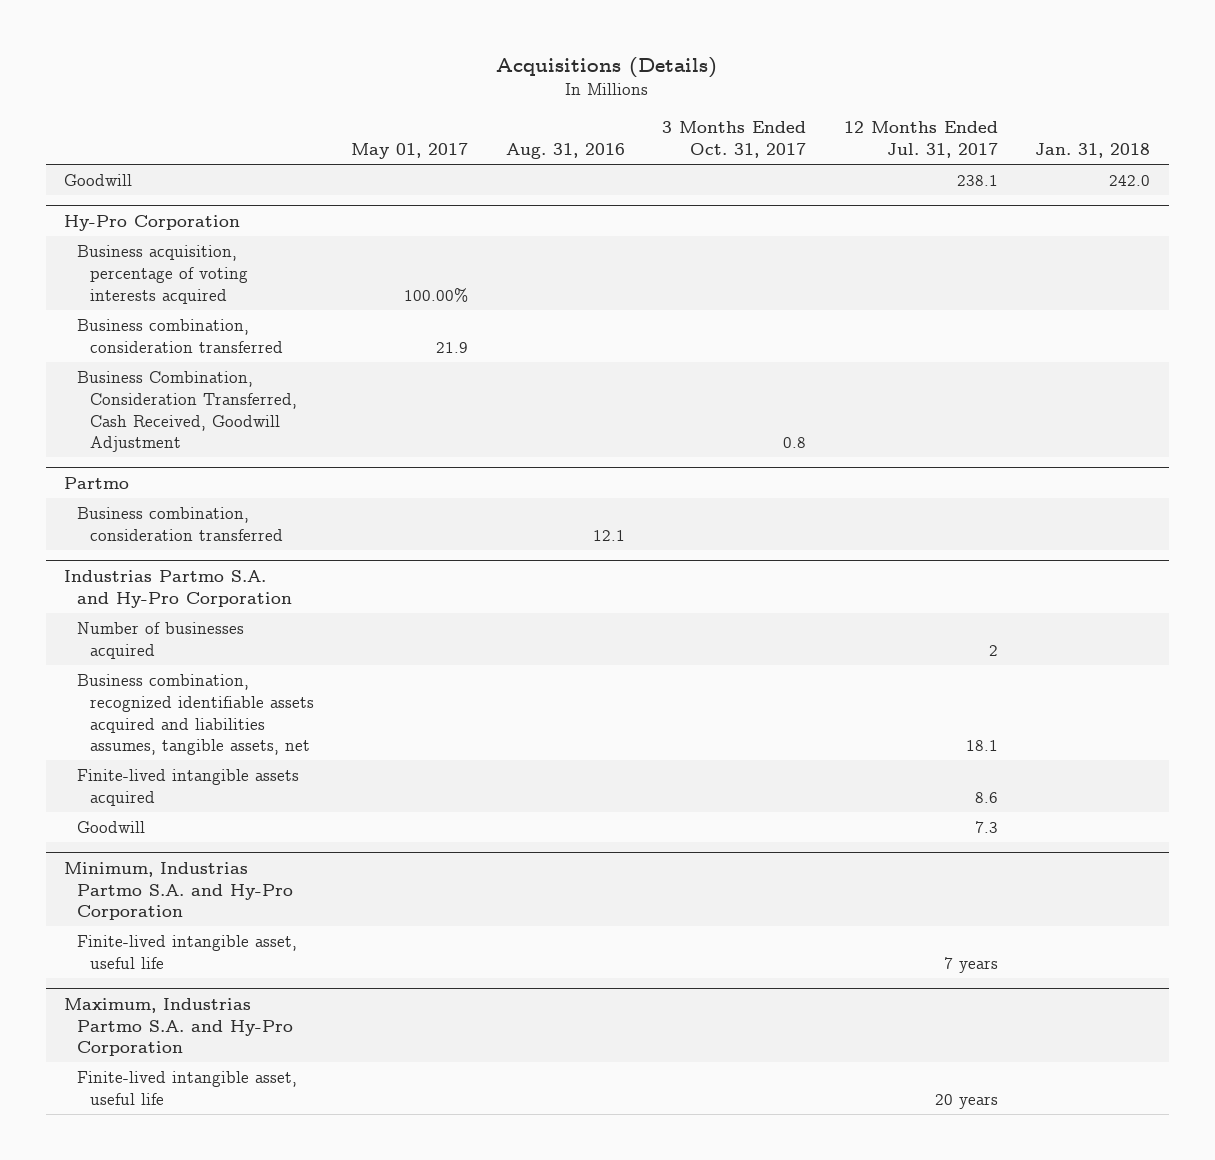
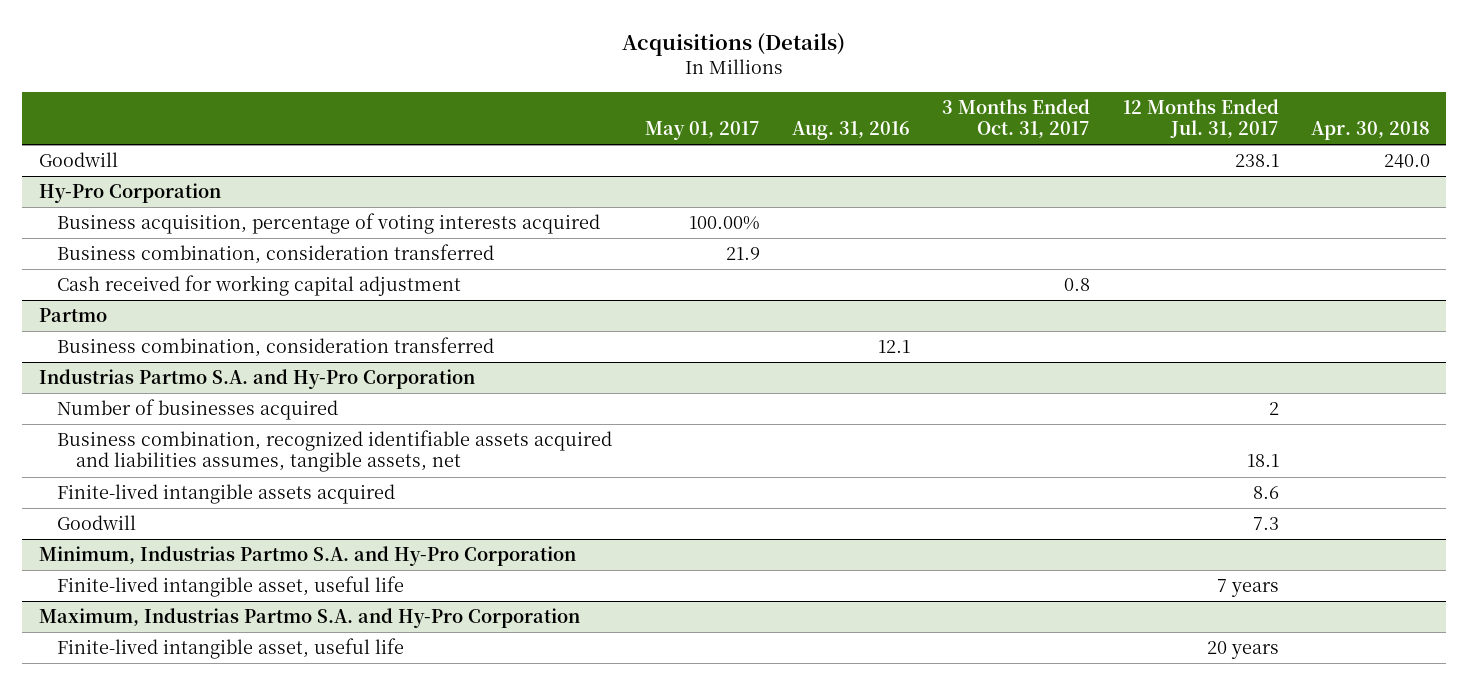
[1035,143,1151,159] Jan. 31, 2018 -> none
none -> [1310,121,1430,141] Apr. 30, 2018
[77,370,297,453] Business Combination, Consideration Transferred, Cash Received, Goodwill Adjustment -> [57,275,462,297] Cash received for working capital adjustment

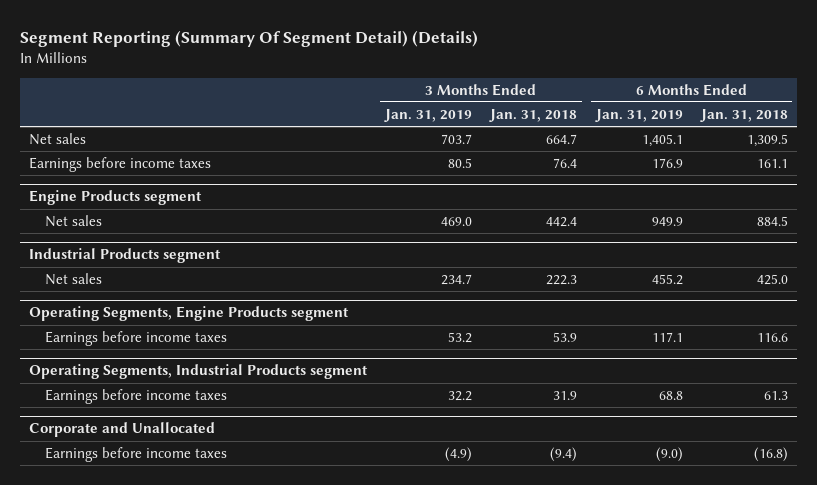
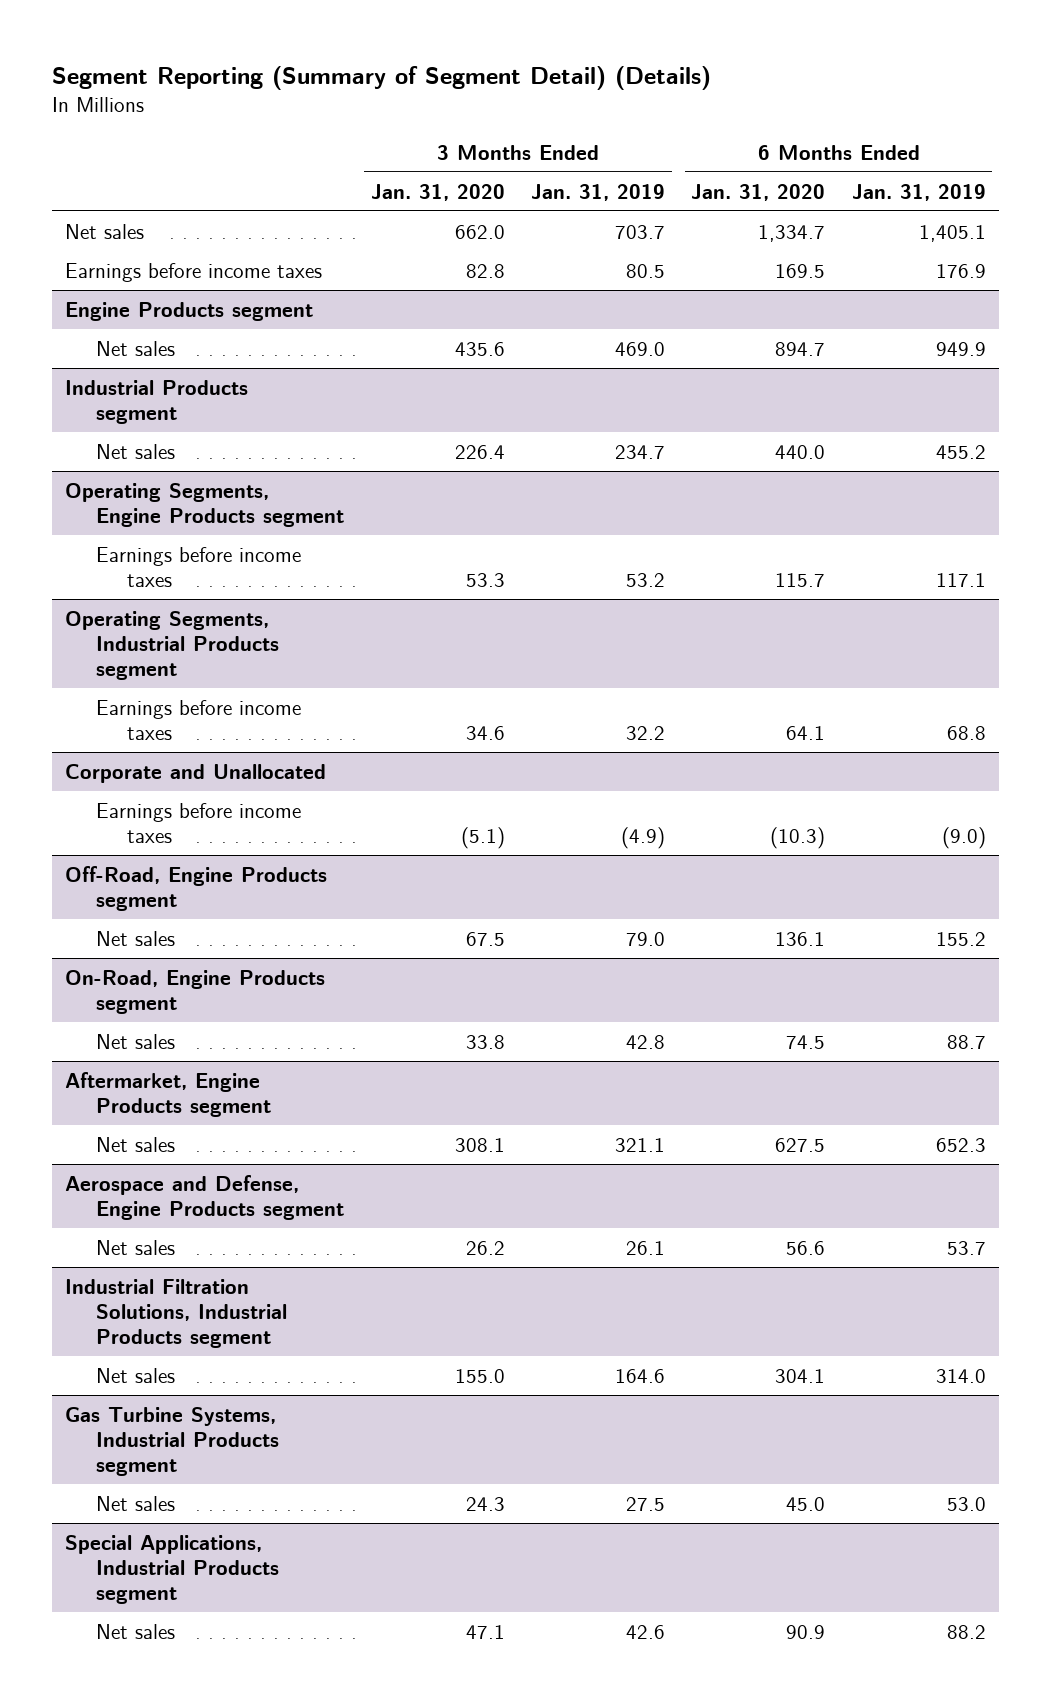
[19,29,478,47] Segment Reporting (Summary Of Segment Detail) (Details) -> [51,65,711,90] Segment Reporting (Summary of Segment Detail) (Details)
[489,109,578,123] Jan. 31, 2018 -> none
[699,109,788,123] Jan. 31, 2018 -> none
none -> [370,183,505,201] Jan. 31, 2020
none -> [691,183,826,201] Jan. 31, 2020
none -> [64,865,327,911] Off-Road, Engine Products segment
none -> [96,930,176,946] Net sales
none -> [64,969,325,1014] On-Road, Engine Products segment
none -> [96,1033,176,1049] Net sales
none -> [64,1071,272,1117] Aftermarket, Engine Products segment
none -> [96,1136,176,1152] Net sales
none -> [64,1174,345,1220] Aerospace and Defense, Engine Products segment
none -> [96,1239,176,1255] Net sales
none -> [64,1278,288,1348] Industrial Filtration Solutions, Industrial Products segment
none -> [96,1367,176,1383] Net sales
none -> [64,1406,280,1476] Gas Turbine Systems, Industrial Products segment
none -> [96,1495,176,1511] Net sales
none -> [64,1534,280,1604] Special Applications, Industrial Products segment
none -> [96,1623,176,1639] Net sales

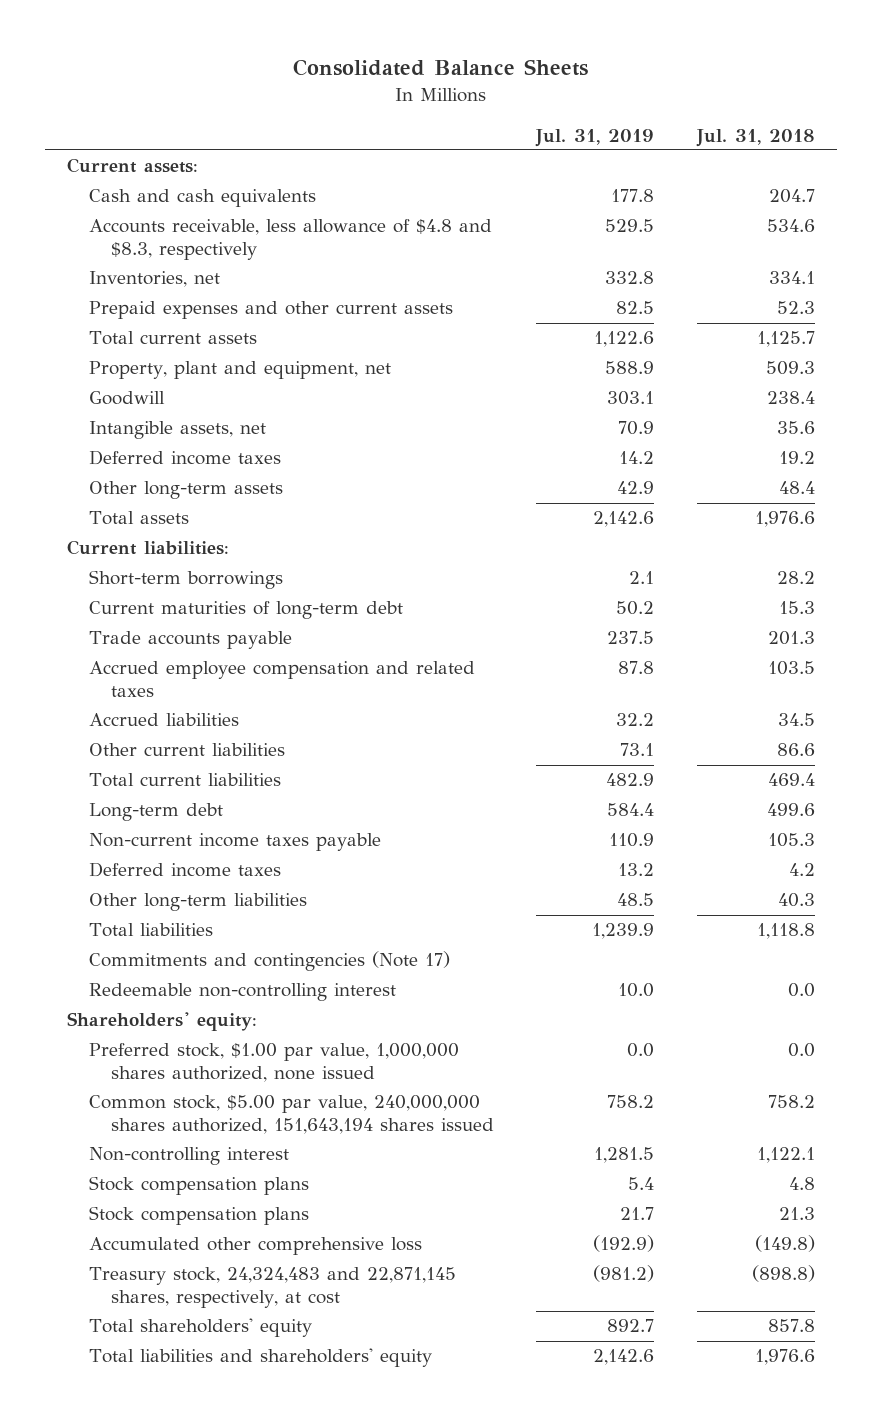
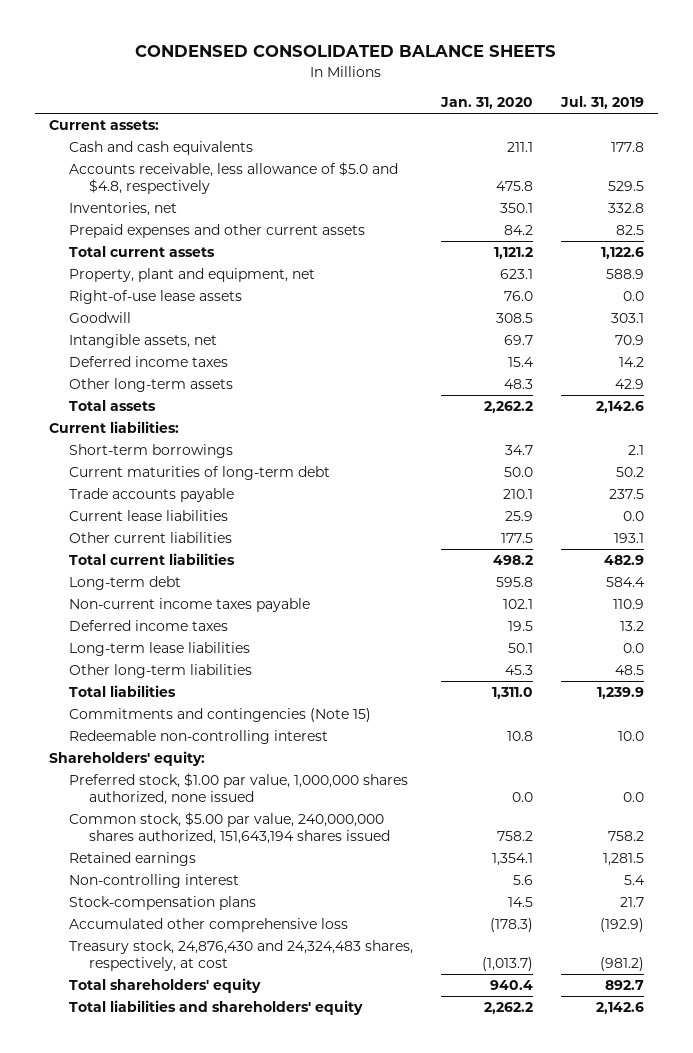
[292,59,588,77] Consolidated Balance Sheets -> [135,45,557,58] CONDENSED CONSOLIDATED BALANCE SHEETS
[696,128,816,147] Jul. 31, 2018 -> none
none -> [439,96,533,109] Jan. 31, 2020
[88,219,492,260] Accounts receivable, less allowance of $4.8 and $8.3, respectively -> [69,162,399,194] Accounts receivable, less allowance of $5.0 and $4.8, respectively
none -> [69,290,243,305] Right-of-use lease assets
[88,661,475,697] Accrued employee compensation and related taxes -> none
[88,713,239,727] Accrued liabilities -> none
none -> [69,510,229,522] Current lease liabilities
[620,743,655,757] 73.1 -> [613,533,644,544] 193.1
none -> [69,642,251,657] Long-term lease liabilities
[88,951,450,972] Commitments and contingencies (Note 17) -> [69,708,372,723] Commitments and contingencies (Note 15)
[88,1176,309,1196] Stock compensation plans -> none
none -> [69,852,197,867] Retained earnings
[594,1147,655,1164] 1,281.5 -> [623,875,645,886] 5.4
[88,1206,309,1226] Stock compensation plans -> [69,896,257,911] Stock-compensation plans
[88,1267,456,1308] Treasury stock, 24,324,483 and 22,871,145 shares, respectively, at cost -> [69,940,414,971] Treasury stock, 24,876,430 and 24,324,483 shares, respectively, at cost

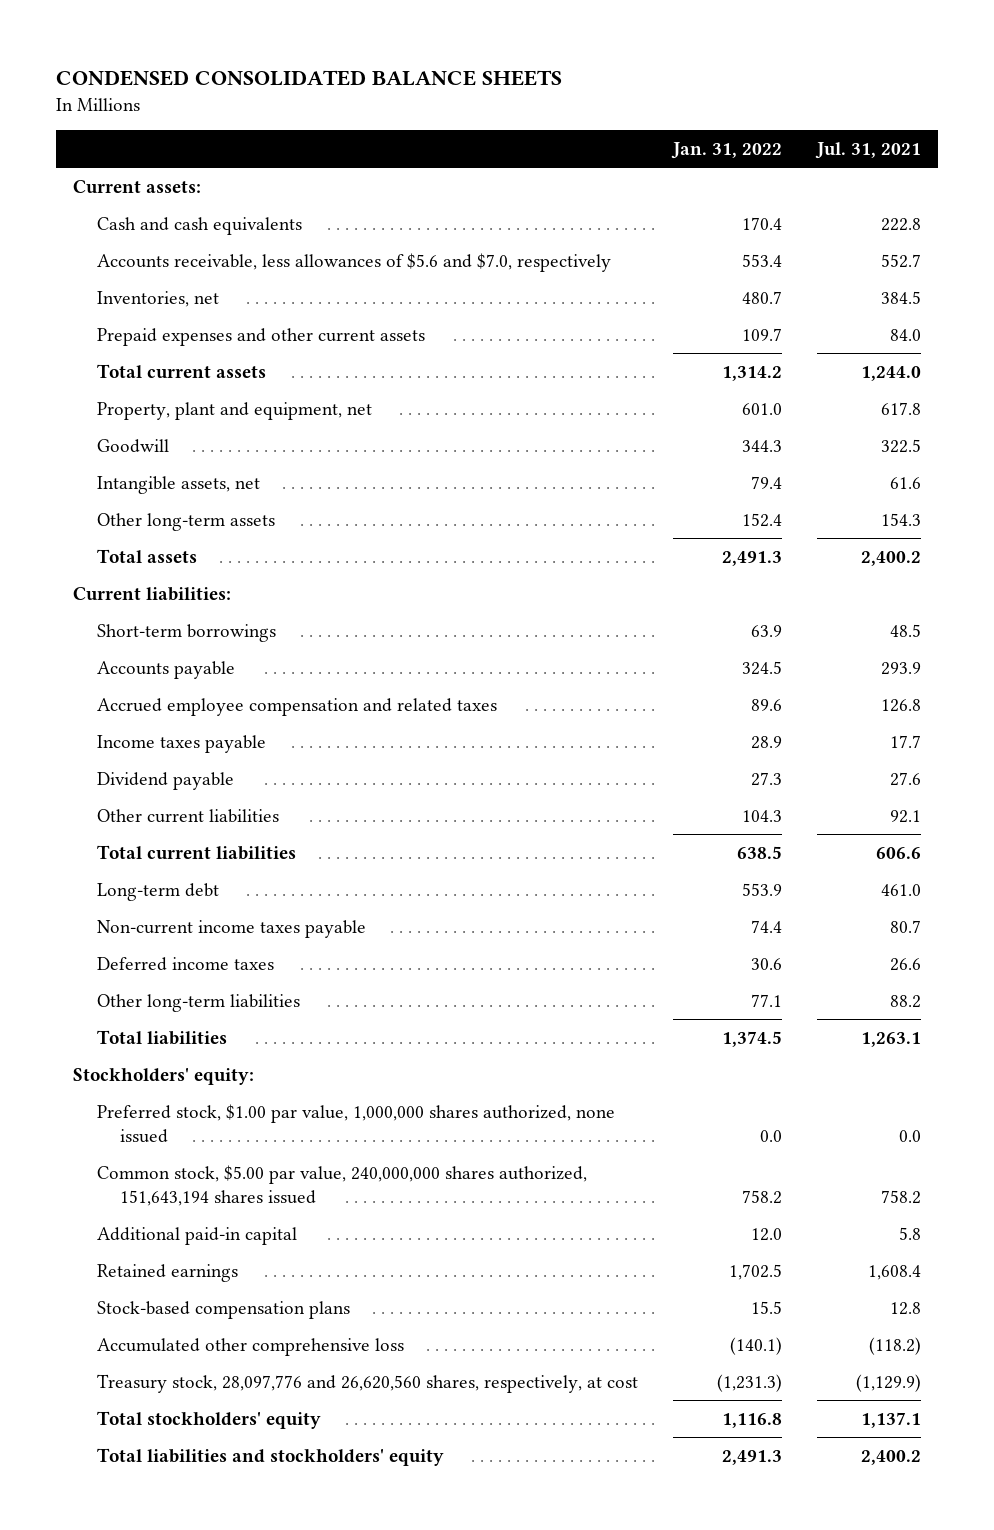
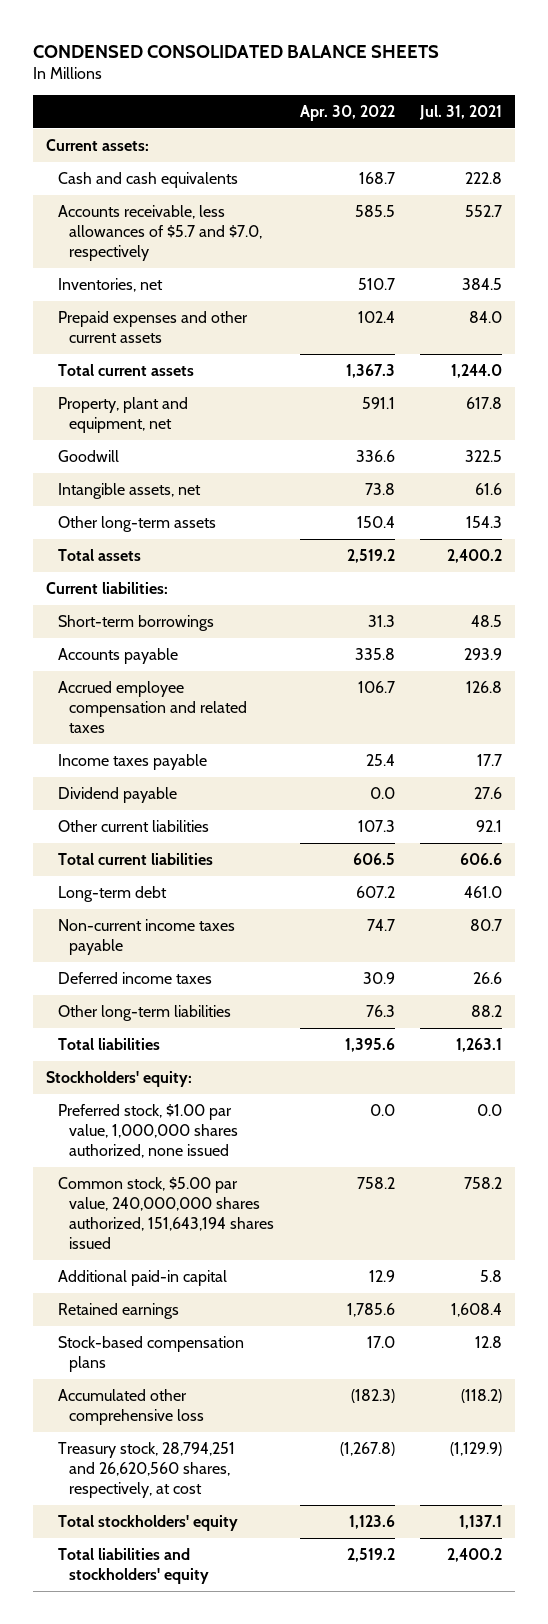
[670,142,782,160] Jan. 31, 2022 -> none
none -> [299,105,395,122] Apr. 30, 2022
[96,252,611,272] Accounts receivable, less allowances of $5.6 and $7.0, respectively -> [57,204,263,262] Accounts receivable, less allowances of $5.7 and $7.0, respectively
[96,1373,638,1393] Treasury stock, 28,097,776 and 26,620,560 shares, respectively, at cost -> [57,1441,235,1499] Treasury stock, 28,794,251 and 26,620,560 shares, respectively, at cost

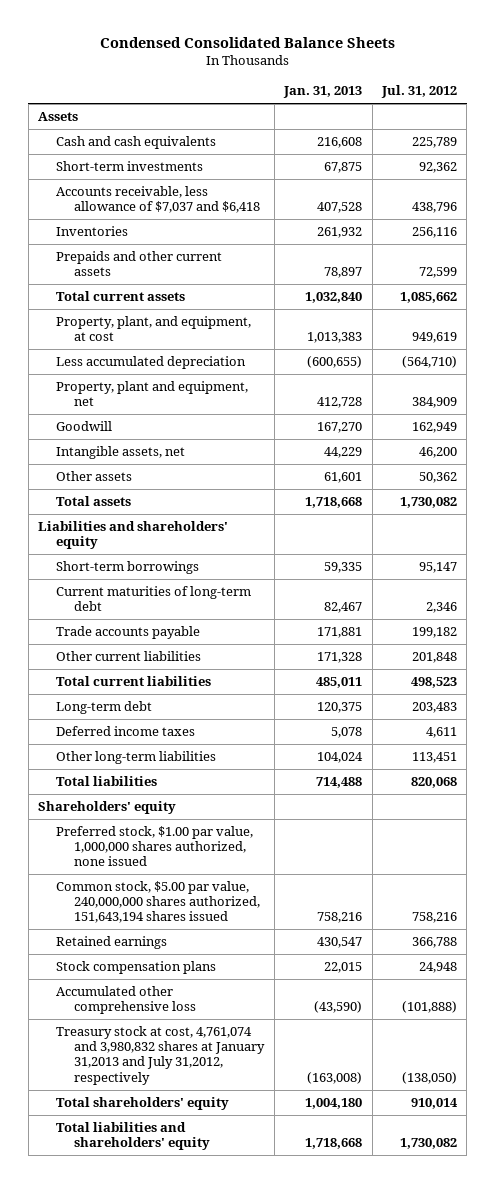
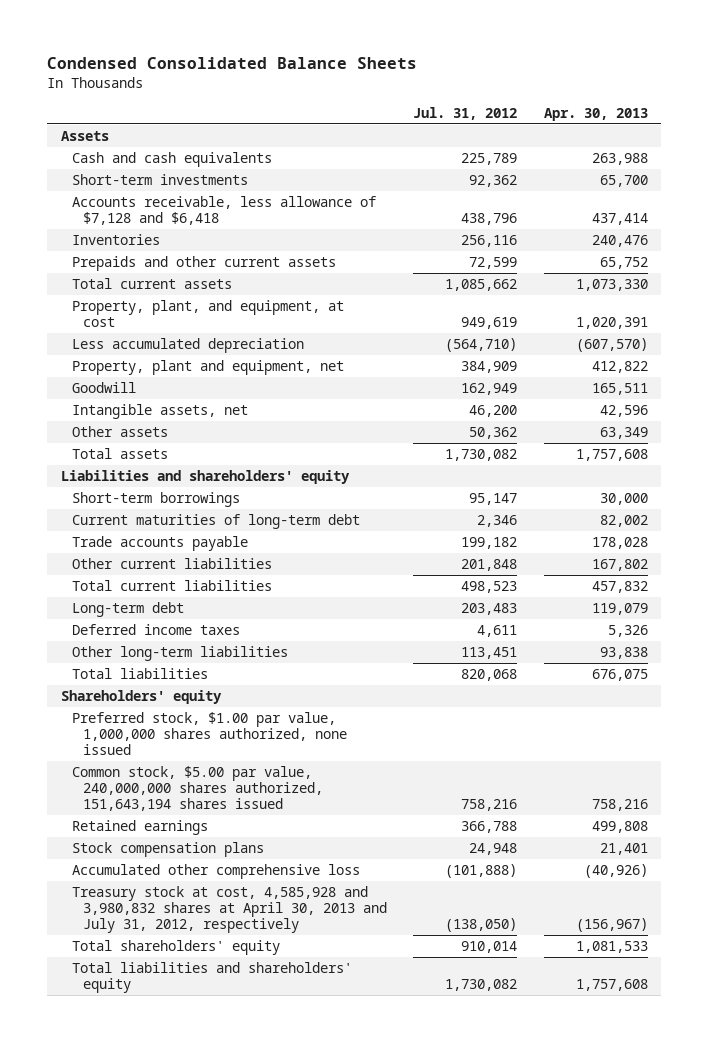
[283,86,363,99] Jan. 31, 2013 -> none
none -> [543,107,648,121] Apr. 30, 2013
[56,186,261,214] Accounts receivable, less allowance of $7,037 and $6,418 -> [71,195,376,226] Accounts receivable, less allowance of $7,128 and $6,418
[56,1026,266,1085] Treasury stock at cost, 4,761,074 and 3,980,832 shares at January 31,2013 and July 31,2012, respectively -> [71,885,387,934] Treasury stock at cost, 4,585,928 and 3,980,832 shares at April 30, 2013 and July 31, 2012, respectively

